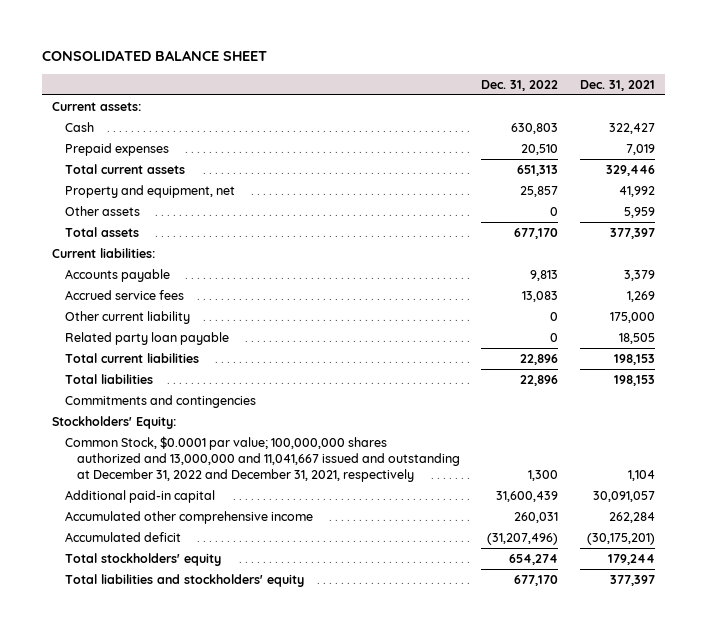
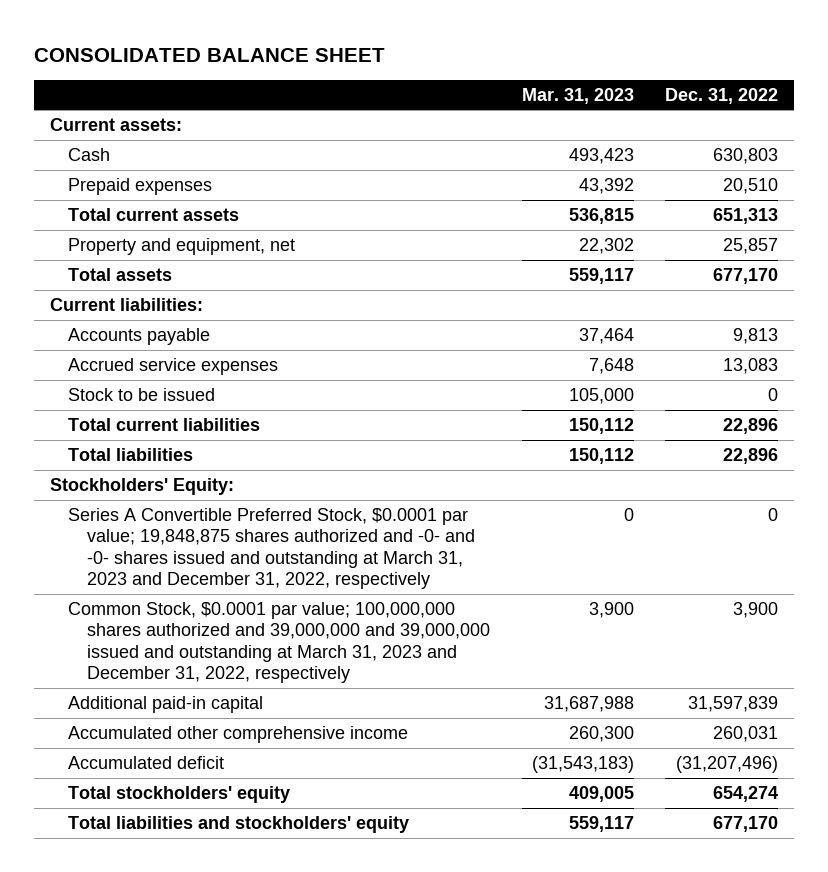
[579,79,655,91] Dec. 31, 2021 -> none
none -> [521,87,634,104] Mar. 31, 2023
[64,205,140,216] Other assets -> none
[64,331,229,345] Related party loan payable -> none
[64,289,184,300] Accrued service fees -> [68,358,279,376] Accrued service expenses
[64,310,190,324] Other current liability -> [68,388,216,402] Stock to be issued
[64,394,256,408] Commitments and contingencies -> none
none -> [68,508,476,590] Series A Convertible Preferred Stock, $0.0001 par value; 19,848,875 shares authorized and -0- and -0- shares issued and outstanding at March 31, 2023 and December 31, 2022, respectively
[64,435,460,482] Common Stock, $0.0001 par value; 100,000,000 shares authorized and 13,000,000 and 11,041,667 issued and outstanding at December 31, 2022 and December 31, 2021, respectively -> [68,602,491,684] Common Stock, $0.0001 par value; 100,000,000 shares authorized and 39,000,000 and 39,000,000 issued and outstanding at March 31, 2023 and December 31, 2022, respectively
[528,469,559,481] 1,300 -> [733,602,779,619] 3,900
[496,490,559,502] 31,600,439 -> [688,696,779,713] 31,597,839

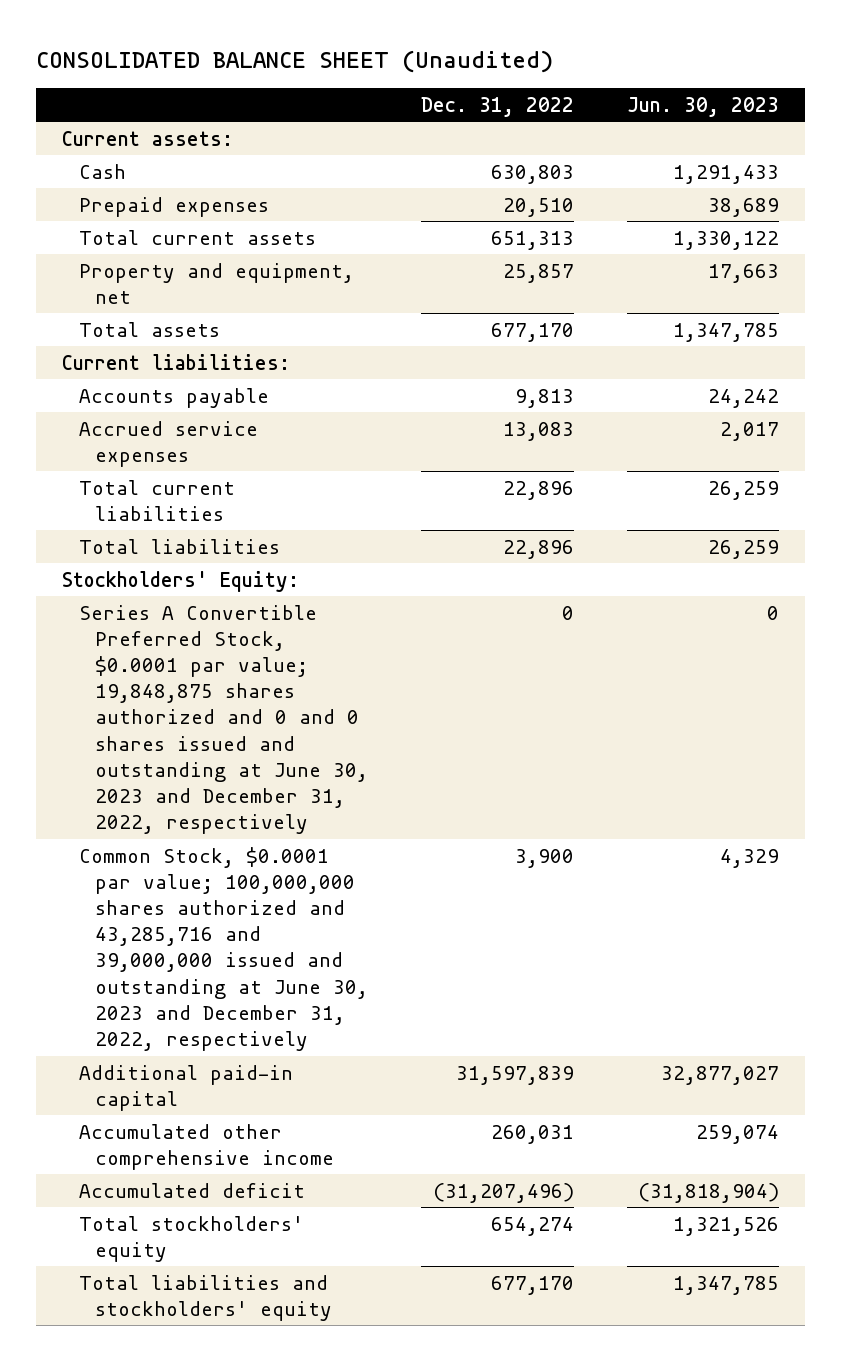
[33,47,385,62] CONSOLIDATED BALANCE SHEET -> [35,49,553,73] CONSOLIDATED BALANCE SHEET (Unaudited)
[521,87,634,104] Mar. 31, 2023 -> none
none -> [626,96,779,117] Jun. 30, 2023
[68,388,216,402] Stock to be issued -> none
[68,508,476,590] Series A Convertible Preferred Stock, $0.0001 par value; 19,848,875 shares authorized and -0- and -0- shares issued and outstanding at March 31, 2023 and December 31, 2022, respectively -> [78,604,368,835] Series A Convertible Preferred Stock, $0.0001 par value; 19,848,875 shares authorized and 0 and 0 shares issued and outstanding at June 30, 2023 and December 31, 2022, respectively
[68,602,491,684] Common Stock, $0.0001 par value; 100,000,000 shares authorized and 39,000,000 and 39,000,000 issued and outstanding at March 31, 2023 and December 31, 2022, respectively -> [78,846,368,1051] Common Stock, $0.0001 par value; 100,000,000 shares authorized and 43,285,716 and 39,000,000 issued and outstanding at June 30, 2023 and December 31, 2022, respectively

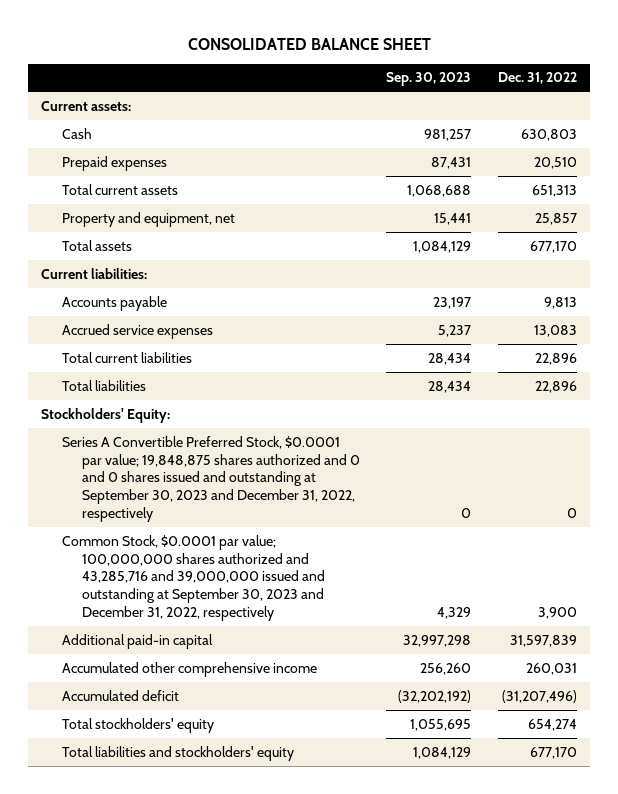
[35,49,553,73] CONSOLIDATED BALANCE SHEET (Unaudited) -> [188,37,432,50] CONSOLIDATED BALANCE SHEET
[626,96,779,117] Jun. 30, 2023 -> none
none -> [386,72,472,87] Sep. 30, 2023
[78,604,368,835] Series A Convertible Preferred Stock, $0.0001 par value; 19,848,875 shares authorized and 0 and 0 shares issued and outstanding at June 30, 2023 and December 31, 2022, respectively -> [61,435,360,522] Series A Convertible Preferred Stock, $0.0001 par value; 19,848,875 shares authorized and 0 and 0 shares issued and outstanding at September 30, 2023 and December 31, 2022, respectively
[78,846,368,1051] Common Stock, $0.0001 par value; 100,000,000 shares authorized and 43,285,716 and 39,000,000 issued and outstanding at June 30, 2023 and December 31, 2022, respectively -> [61,534,325,621] Common Stock, $0.0001 par value; 100,000,000 shares authorized and 43,285,716 and 39,000,000 issued and outstanding at September 30, 2023 and December 31, 2022, respectively

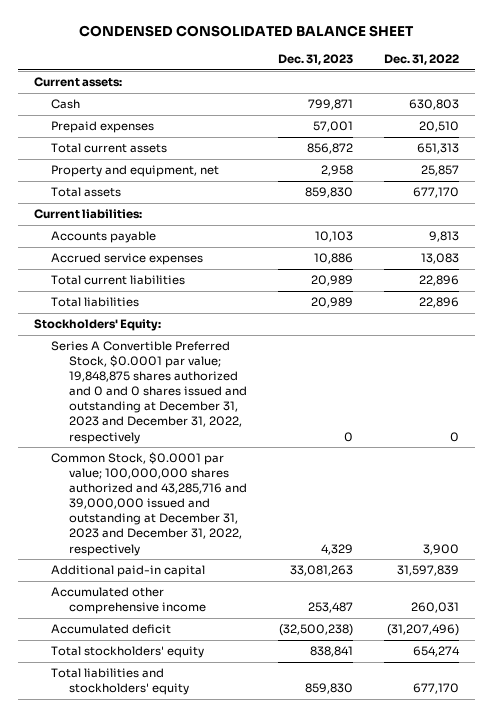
[188,37,432,50] CONSOLIDATED BALANCE SHEET -> [79,25,415,38] CONDENSED CONSOLIDATED BALANCE SHEET
[386,72,472,87] Sep. 30, 2023 -> none
none -> [278,54,354,66] Dec. 31, 2023
[61,435,360,522] Series A Convertible Preferred Stock, $0.0001 par value; 19,848,875 shares authorized and 0 and 0 shares issued and outstanding at September 30, 2023 and December 31, 2022, respectively -> [51,341,247,444] Series A Convertible Preferred Stock, $0.0001 par value; 19,848,875 shares authorized and 0 and 0 shares issued and outstanding at December 31, 2023 and December 31, 2022, respectively
[61,534,325,621] Common Stock, $0.0001 par value; 100,000,000 shares authorized and 43,285,716 and 39,000,000 issued and outstanding at September 30, 2023 and December 31, 2022, respectively -> [51,452,247,556] Common Stock, $0.0001 par value; 100,000,000 shares authorized and 43,285,716 and 39,000,000 issued and outstanding at December 31, 2023 and December 31, 2022, respectively

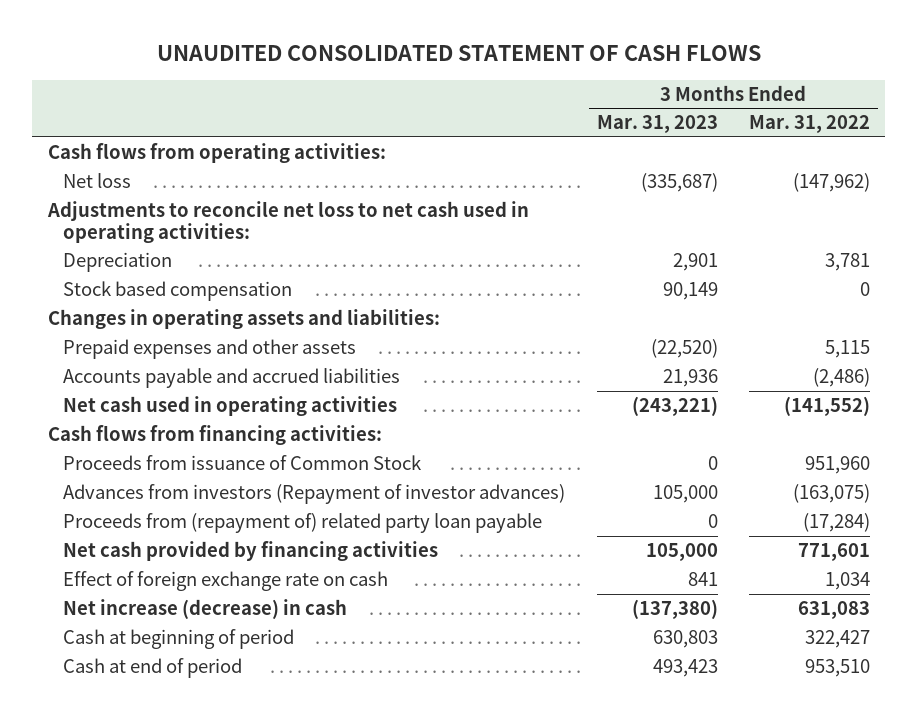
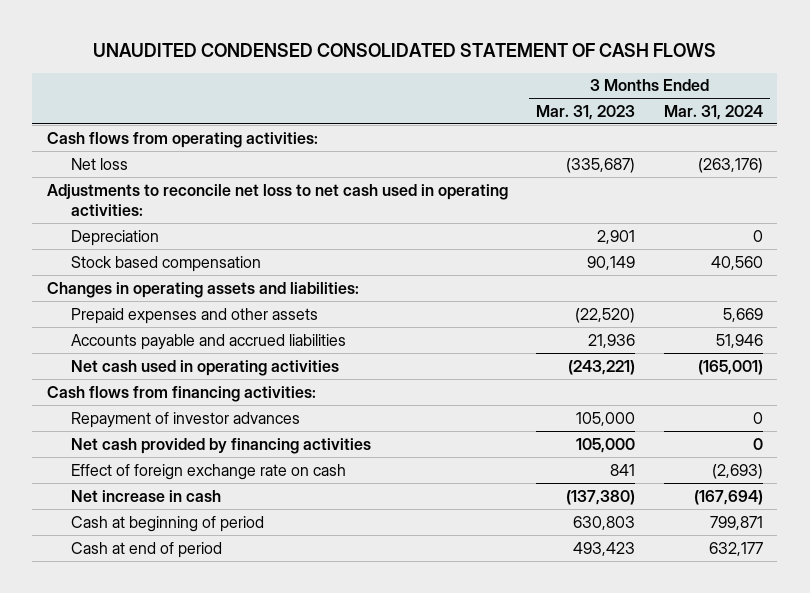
[156,44,761,61] UNAUDITED CONSOLIDATED STATEMENT OF CASH FLOWS -> [92,42,716,57] UNAUDITED CONDENSED CONSOLIDATED STATEMENT OF CASH FLOWS
[748,115,870,134] Mar. 31, 2022 -> none
none -> [663,104,763,120] Mar. 31, 2024
[63,455,423,471] Proceeds from issuance of Common Stock -> none
[63,513,543,534] Proceeds from (repayment of) related party loan payable -> none
[63,484,566,505] Advances from investors (Repayment of investor advances) -> [70,411,300,428] Repayment of investor advances
[63,599,348,620] Net increase (decrease) in cash -> [70,489,221,502] Net increase in cash

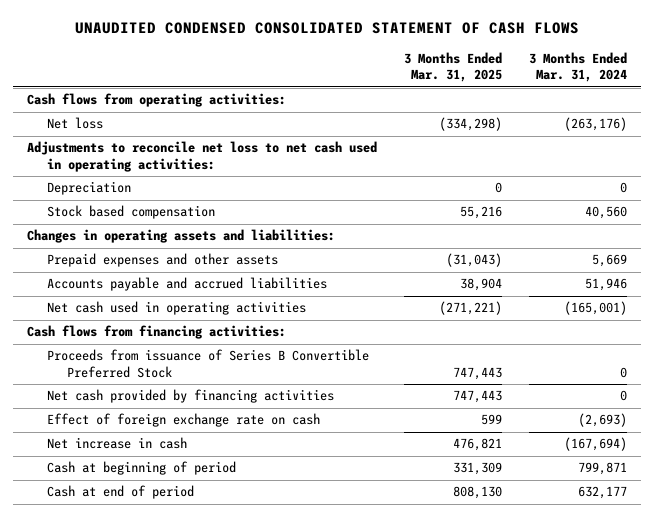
[536,104,636,120] Mar. 31, 2023 -> none
none -> [403,51,502,83] 3 Months Ended Mar. 31, 2025
[70,411,300,428] Repayment of investor advances -> none
none -> [47,349,370,379] Proceeds from issuance of Series B Convertible Preferred Stock

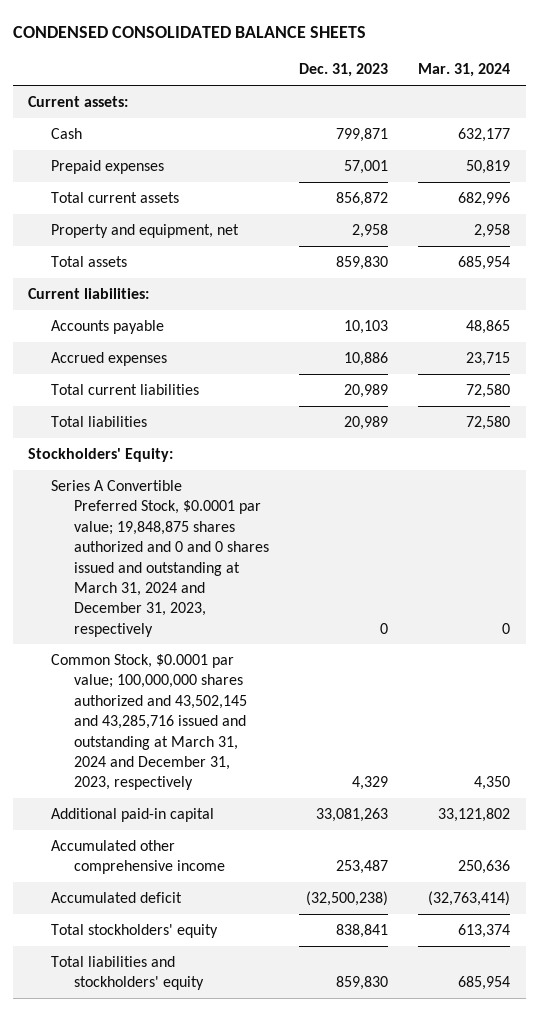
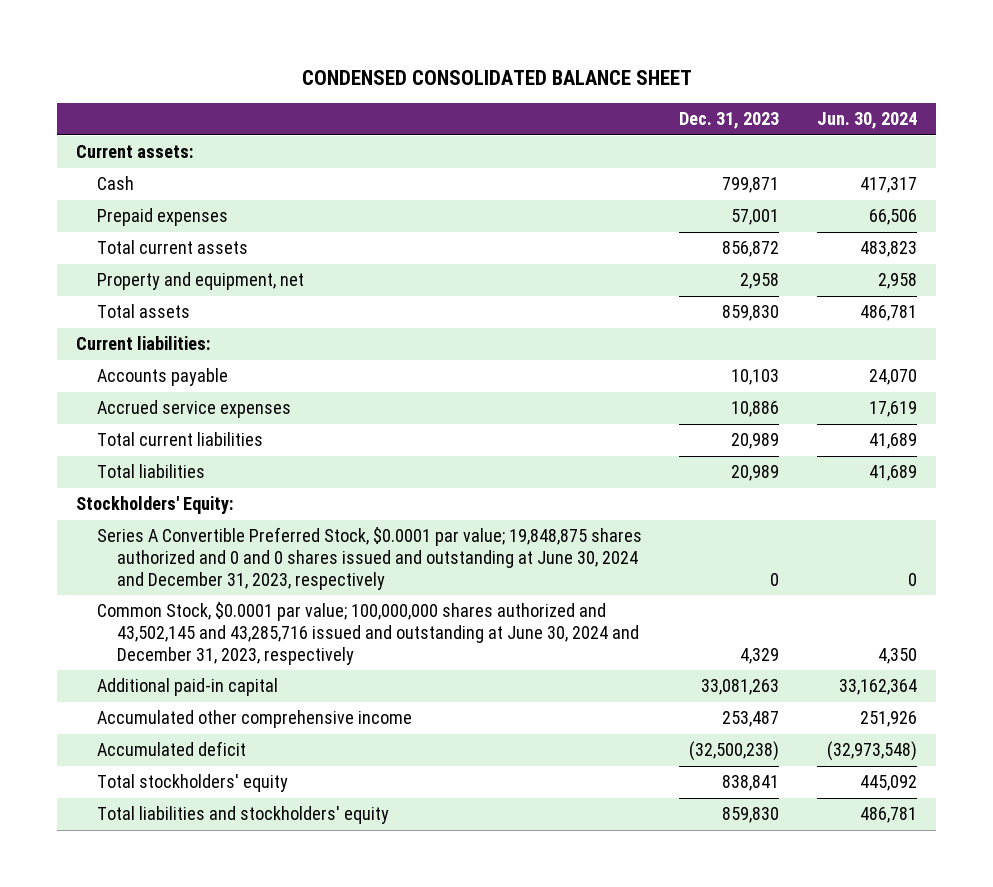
[13,25,367,38] CONDENSED CONSOLIDATED BALANCE SHEETS -> [301,70,692,86] CONDENSED CONSOLIDATED BALANCE SHEET
[418,63,511,78] Mar. 31, 2024 -> none
none -> [816,112,917,130] Jun. 30, 2024
[51,351,168,366] Accrued expenses -> [96,400,291,419] Accrued service expenses
[51,479,269,637] Series A Convertible Preferred Stock, $0.0001 par value; 19,848,875 shares authorized and 0 and 0 shares issued and outstanding at March 31, 2024 and December 31, 2023, respectively -> [96,527,642,590] Series A Convertible Preferred Stock, $0.0001 par value; 19,848,875 shares authorized and 0 and 0 shares issued and outstanding at June 30, 2024 and December 31, 2023, respectively
[51,653,247,791] Common Stock, $0.0001 par value; 100,000,000 shares authorized and 43,502,145 and 43,285,716 issued and outstanding at March 31, 2024 and December 31, 2023, respectively -> [96,602,640,665] Common Stock, $0.0001 par value; 100,000,000 shares authorized and 43,502,145 and 43,285,716 issued and outstanding at June 30, 2024 and December 31, 2023, respectively

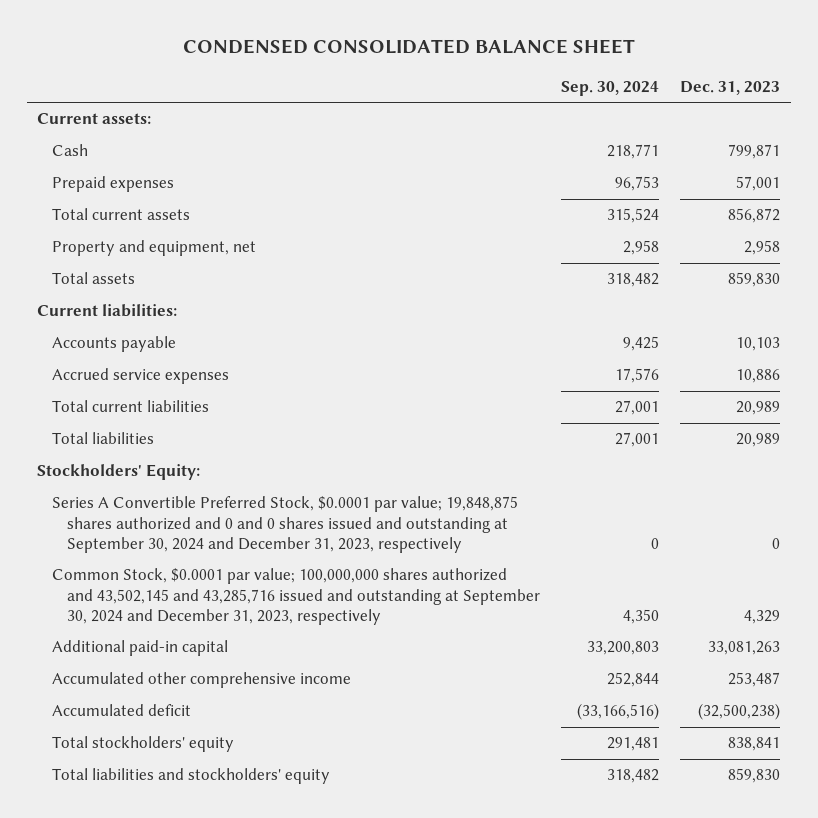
[816,112,917,130] Jun. 30, 2024 -> none
none -> [561,80,660,96] Sep. 30, 2024
[96,527,642,590] Series A Convertible Preferred Stock, $0.0001 par value; 19,848,875 shares authorized and 0 and 0 shares issued and outstanding at June 30, 2024 and December 31, 2023, respectively -> [52,496,519,553] Series A Convertible Preferred Stock, $0.0001 par value; 19,848,875 shares authorized and 0 and 0 shares issued and outstanding at September 30, 2024 and December 31, 2023, respectively
[96,602,640,665] Common Stock, $0.0001 par value; 100,000,000 shares authorized and 43,502,145 and 43,285,716 issued and outstanding at June 30, 2024 and December 31, 2023, respectively -> [52,568,541,625] Common Stock, $0.0001 par value; 100,000,000 shares authorized and 43,502,145 and 43,285,716 issued and outstanding at September 30, 2024 and December 31, 2023, respectively

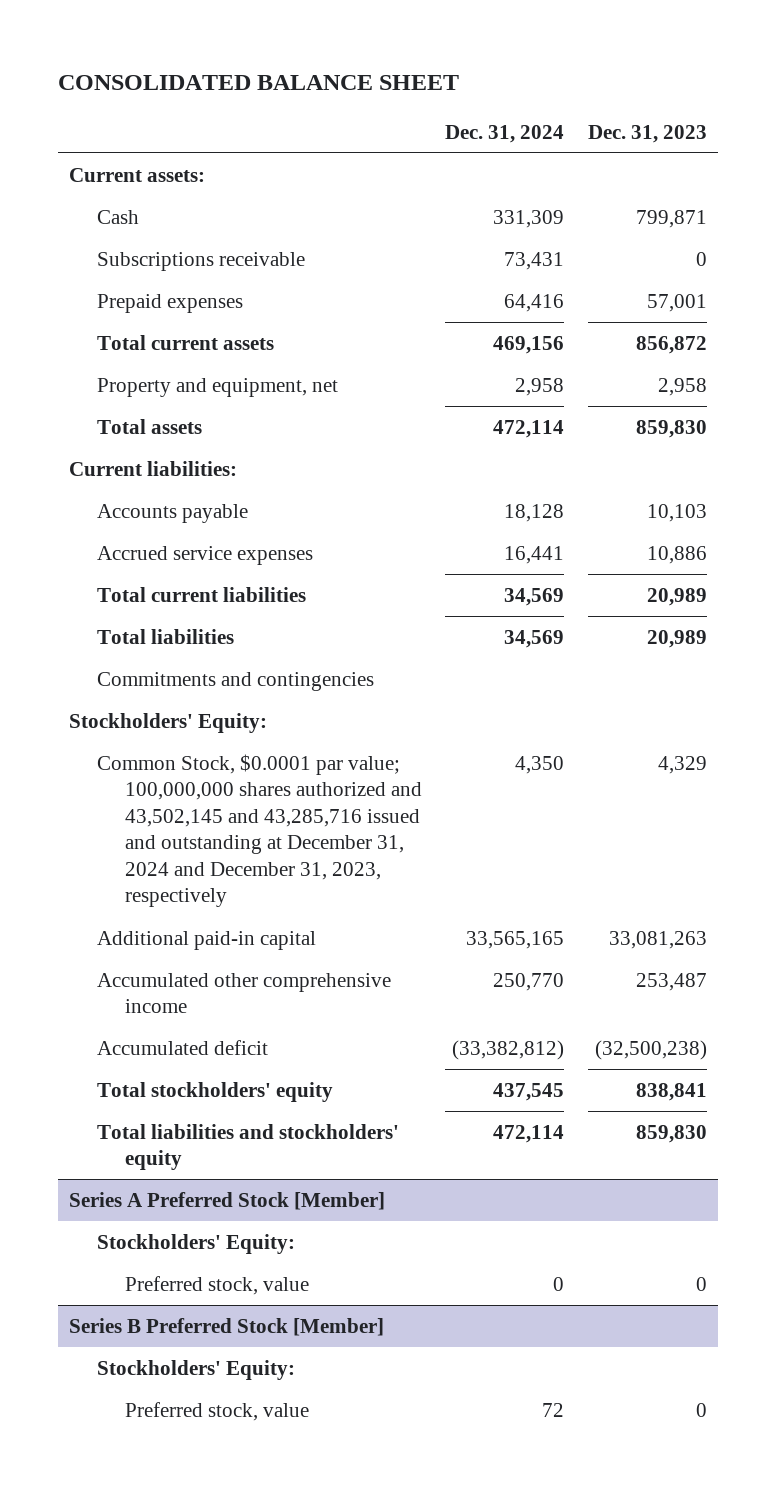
[182,39,635,55] CONDENSED CONSOLIDATED BALANCE SHEET -> [57,75,459,91] CONSOLIDATED BALANCE SHEET
[561,80,660,96] Sep. 30, 2024 -> none
none -> [445,124,565,143] Dec. 31, 2024
none -> [97,251,306,271] Subscriptions receivable
none -> [97,671,375,691] Commitments and contingencies
[52,496,519,553] Series A Convertible Preferred Stock, $0.0001 par value; 19,848,875 shares authorized and 0 and 0 shares issued and outstanding at September 30, 2024 and December 31, 2023, respectively -> none
[52,568,541,625] Common Stock, $0.0001 par value; 100,000,000 shares authorized and 43,502,145 and 43,285,716 issued and outstanding at September 30, 2024 and December 31, 2023, respectively -> [97,753,423,908] Common Stock, $0.0001 par value; 100,000,000 shares authorized and 43,502,145 and 43,285,716 issued and outstanding at December 31, 2024 and December 31, 2023, respectively
none -> [69,1191,386,1210] Series A Preferred Stock [Member]
none -> [97,1233,296,1254] Stockholders' Equity:
none -> [125,1275,310,1295] Preferred stock, value
none -> [69,1317,385,1336] Series B Preferred Stock [Member]
none -> [97,1359,296,1380] Stockholders' Equity:
none -> [125,1401,310,1421] Preferred stock, value

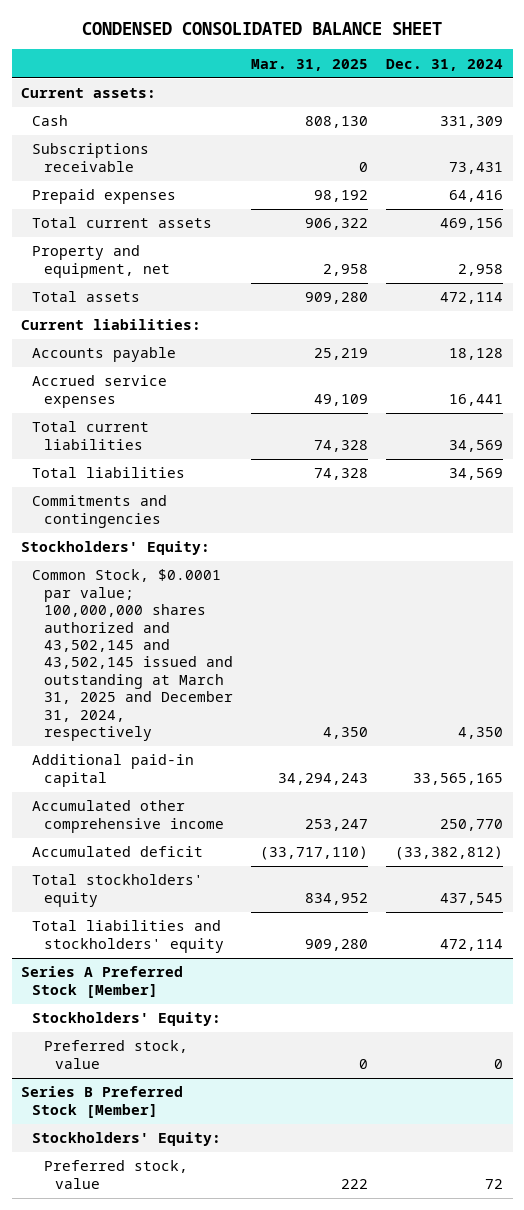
[57,75,459,91] CONSOLIDATED BALANCE SHEET -> [82,21,443,35] CONDENSED CONSOLIDATED BALANCE SHEET
[587,124,707,143] Dec. 31, 2023 -> none
none -> [251,58,369,71] Mar. 31, 2025
[97,753,423,908] Common Stock, $0.0001 par value; 100,000,000 shares authorized and 43,502,145 and 43,285,716 issued and outstanding at December 31, 2024 and December 31, 2023, respectively -> [32,569,233,742] Common Stock, $0.0001 par value; 100,000,000 shares authorized and 43,502,145 and 43,502,145 issued and outstanding at March 31, 2025 and December 31, 2024, respectively

